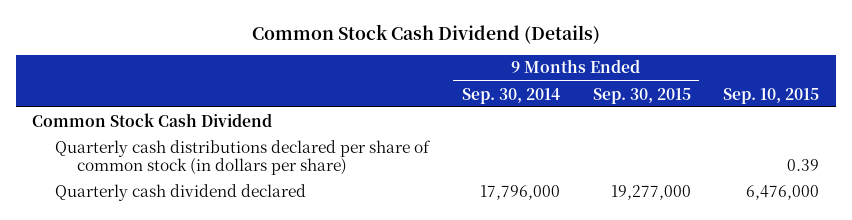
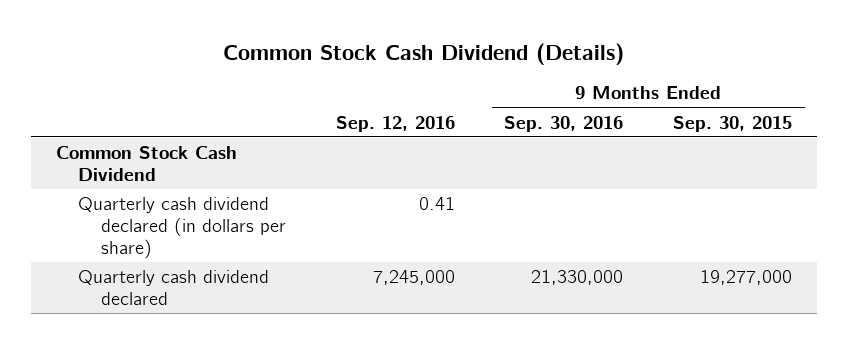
[461,87,560,104] Sep. 30, 2014 -> none
[723,87,820,104] Sep. 10, 2015 -> none
none -> [335,115,455,132] Sep. 12, 2016
none -> [504,115,624,132] Sep. 30, 2016
[54,139,431,175] Quarterly cash distributions declared per share of common stock (in dollars per share) -> [78,197,286,259] Quarterly cash dividend declared (in dollars per share)

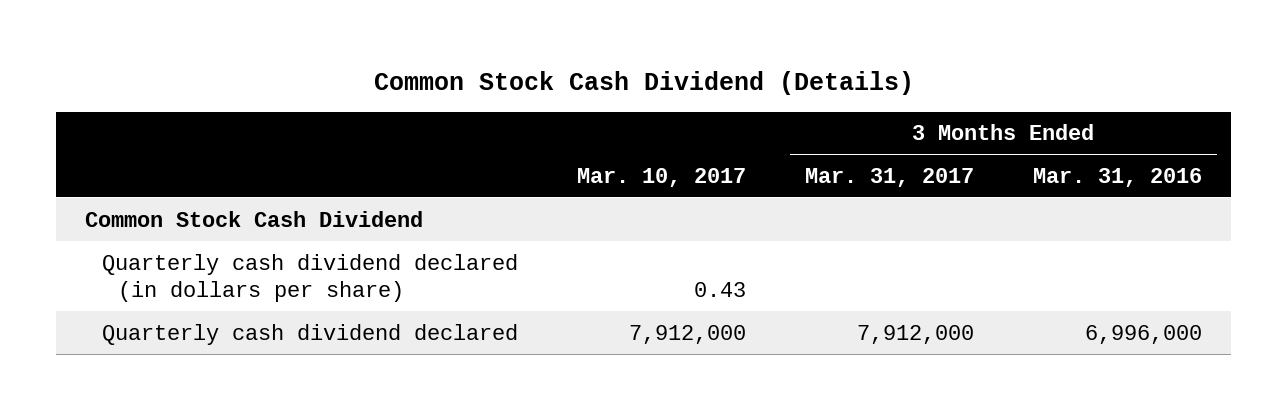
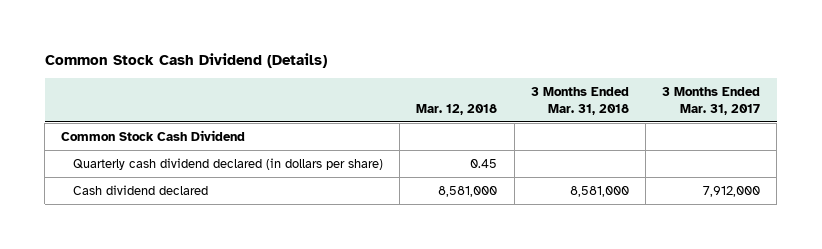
[576,167,746,187] Mar. 10, 2017 -> none
[1032,167,1202,187] Mar. 31, 2016 -> none
none -> [416,103,498,115] Mar. 12, 2018
none -> [530,87,629,115] 3 Months Ended Mar. 31, 2018
[101,323,518,345] Quarterly cash dividend declared -> [72,184,208,195] Cash dividend declared

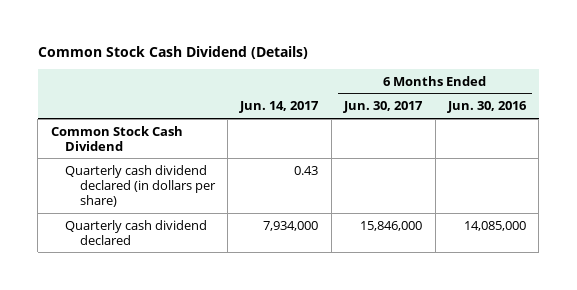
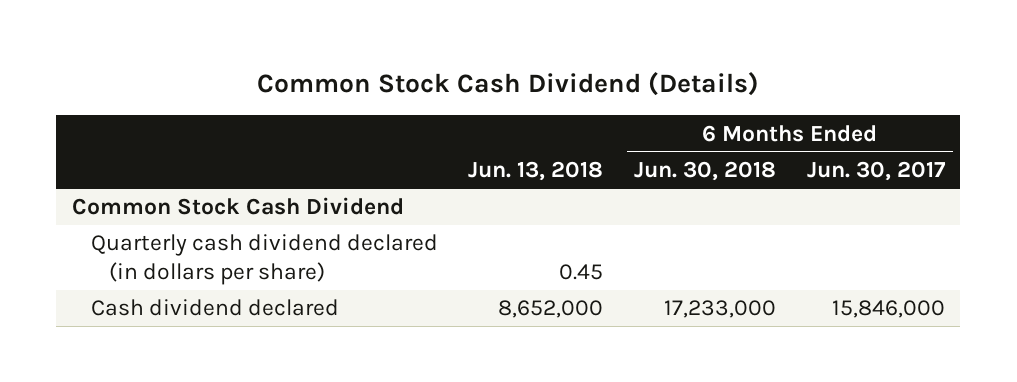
[239,101,320,114] Jun. 14, 2017 -> none
[446,101,527,114] Jun. 30, 2016 -> none
none -> [468,161,604,182] Jun. 13, 2018
none -> [634,161,777,182] Jun. 30, 2018
[65,219,208,245] Quarterly cash dividend declared -> [90,299,339,317] Cash dividend declared

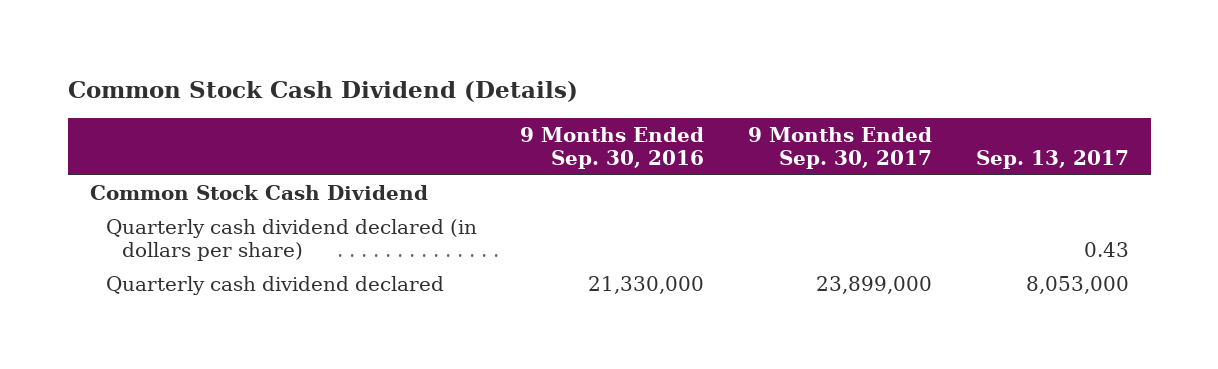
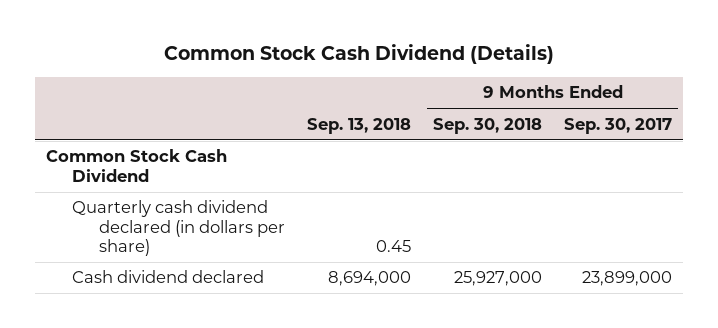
[520,126,705,170] 9 Months Ended Sep. 30, 2016 -> none
[975,150,1129,170] Sep. 13, 2017 -> none
none -> [306,117,411,134] Sep. 13, 2018
none -> [432,117,542,134] Sep. 30, 2018
[105,276,444,296] Quarterly cash dividend declared -> [72,270,265,284] Cash dividend declared

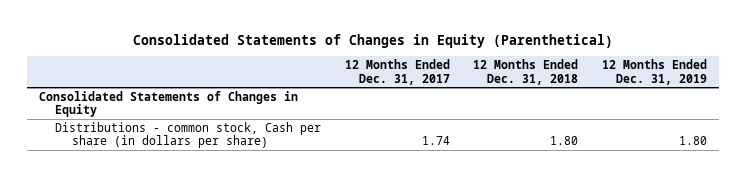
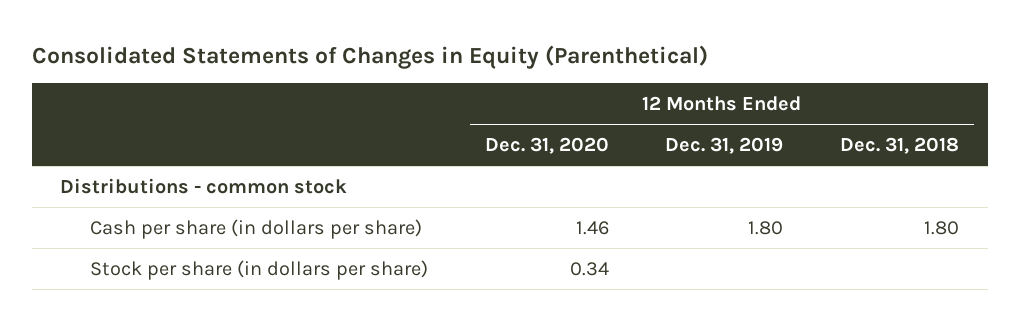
[344,59,450,85] 12 Months Ended Dec. 31, 2017 -> none
none -> [484,137,609,155] Dec. 31, 2020
[38,90,298,118] Consolidated Statements of Changes in Equity -> none
none -> [60,177,348,194] Distributions - common stock
[55,121,322,149] Distributions - common stock, Cash per share (in dollars per share) -> [89,218,422,239] Cash per share (in dollars per share)
none -> [89,259,428,280] Stock per share (in dollars per share)

